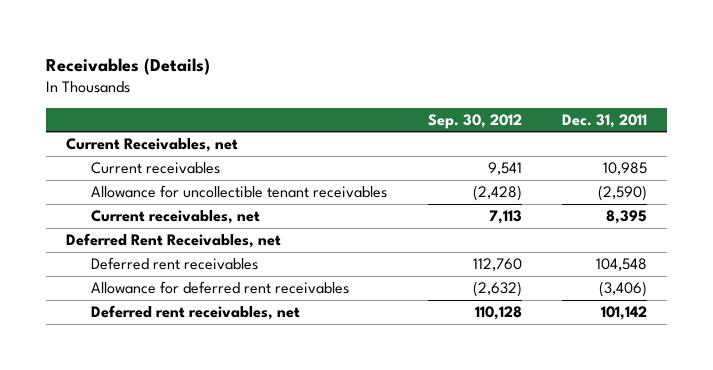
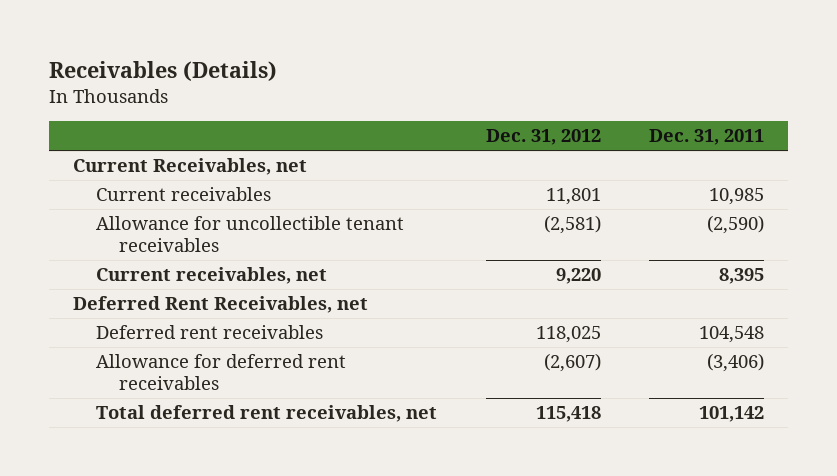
[427,113,522,129] Sep. 30, 2012 -> none
none -> [485,129,601,146] Dec. 31, 2012
[91,305,301,321] Deferred rent receivables, net -> [96,405,438,423] Total deferred rent receivables, net

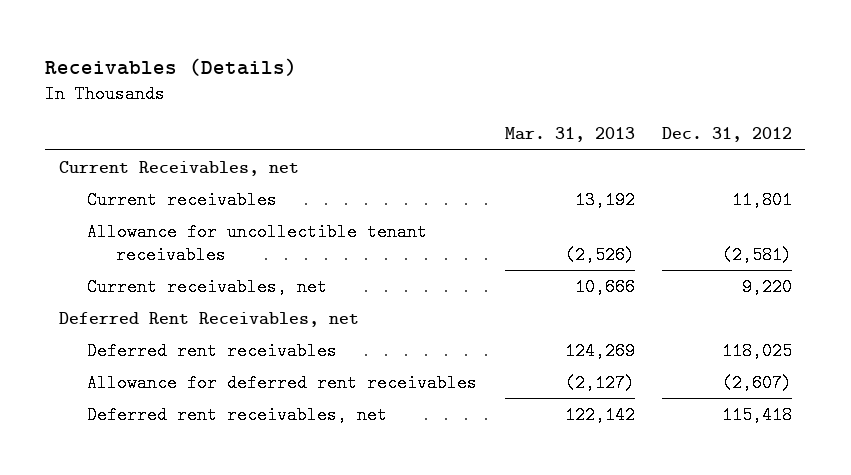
[649,129,765,146] Dec. 31, 2011 -> none
none -> [504,127,635,143] Mar. 31, 2013
[96,405,438,423] Total deferred rent receivables, net -> [87,405,388,424] Deferred rent receivables, net

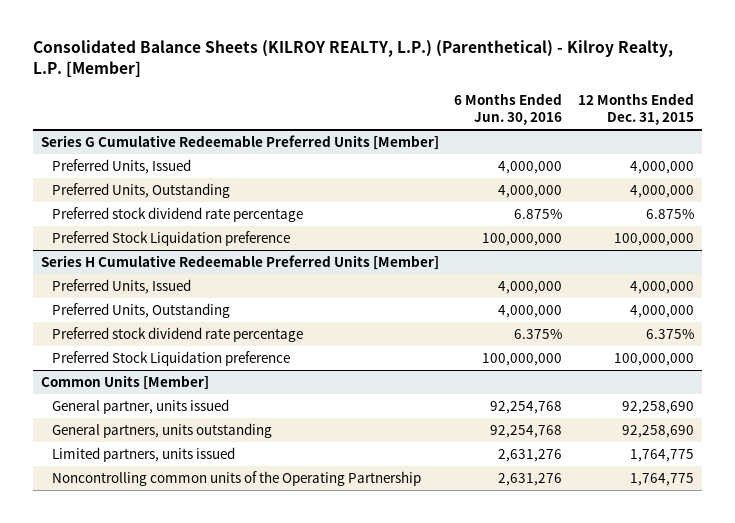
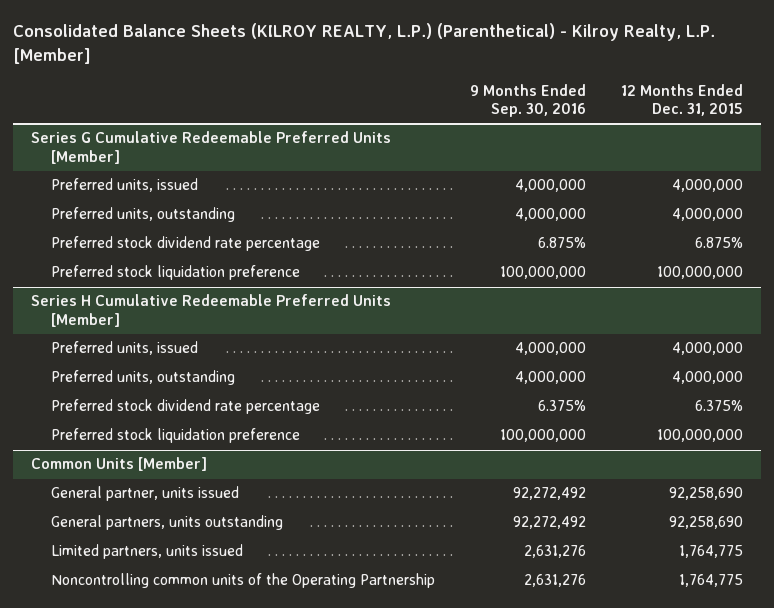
[454,92,563,125] 6 Months Ended Jun. 30, 2016 -> none
none -> [470,83,587,118] 9 Months Ended Sep. 30, 2016
[51,159,191,175] Preferred Units, Issued -> [51,178,199,193] Preferred units, issued
[51,183,230,199] Preferred Units, Outstanding -> [51,207,236,223] Preferred units, outstanding
[51,231,290,247] Preferred Stock Liquidation preference -> [51,265,301,281] Preferred stock liquidation preference
[51,279,191,295] Preferred Units, Issued -> [51,341,199,356] Preferred units, issued
[51,303,230,319] Preferred Units, Outstanding -> [51,370,236,386] Preferred units, outstanding
[51,351,290,367] Preferred Stock Liquidation preference -> [51,428,301,444] Preferred stock liquidation preference

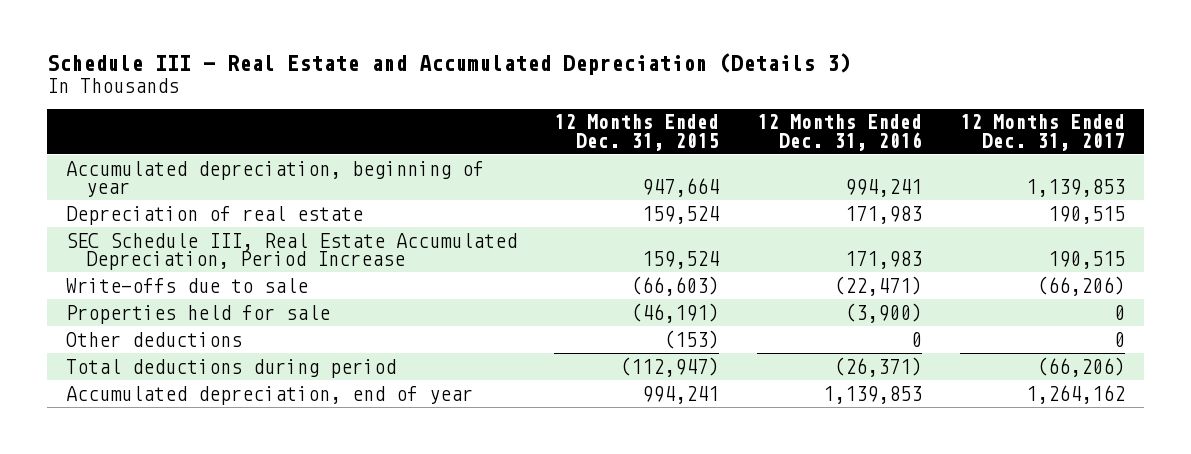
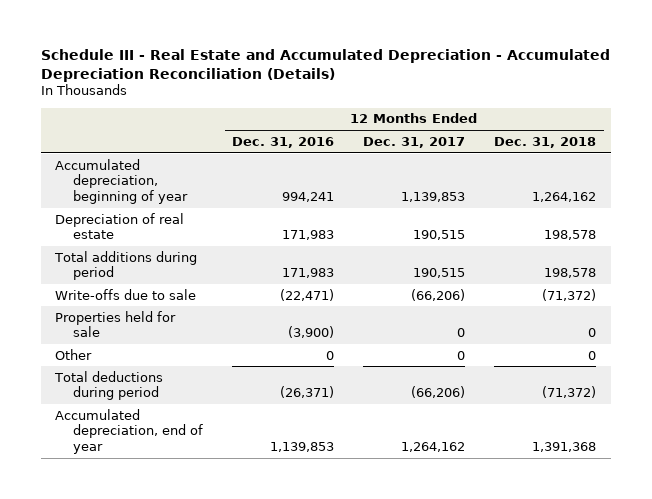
[46,53,851,76] Schedule III - Real Estate and Accumulated Depreciation (Details 3) -> [40,48,610,82] Schedule III - Real Estate and Accumulated Depreciation - Accumulated Depreciation Reconciliation (Details)
[554,114,720,151] 12 Months Ended Dec. 31, 2015 -> none
none -> [494,136,597,148] Dec. 31, 2018
[65,232,517,271] SEC Schedule III, Real Estate Accumulated Depreciation, Period Increase -> [54,250,198,281] Total additions during period
[65,331,242,347] Other deductions -> [55,348,93,360] Other

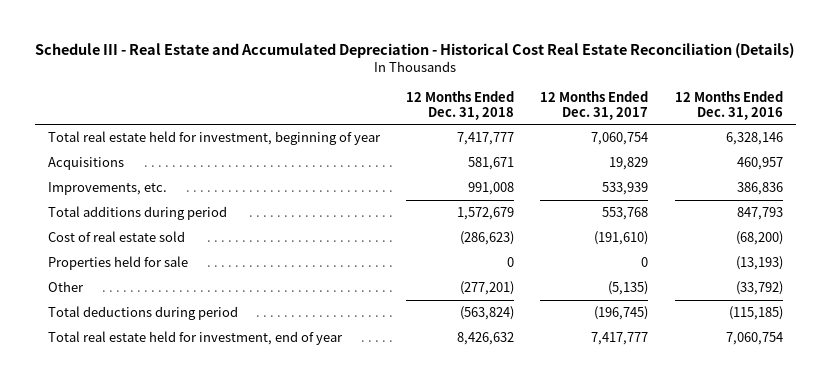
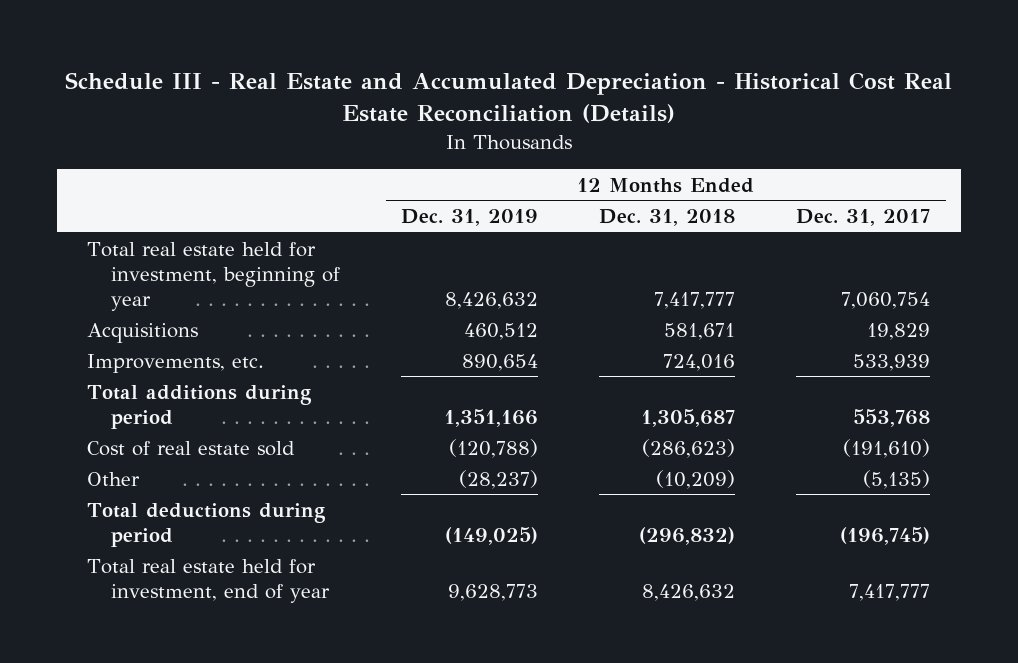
[674,90,783,120] 12 Months Ended Dec. 31, 2016 -> none
none -> [400,209,538,227] Dec. 31, 2019
[468,182,515,196] 991,008 -> [663,353,736,371] 724,016
[457,207,515,221] 1,572,679 -> [641,408,736,427] 1,305,687
[47,256,188,271] Properties held for sale -> none
[460,281,515,296] (277,201) -> [656,469,736,489] (10,209)
[460,306,515,321] (563,824) -> [639,526,736,545] (296,832)

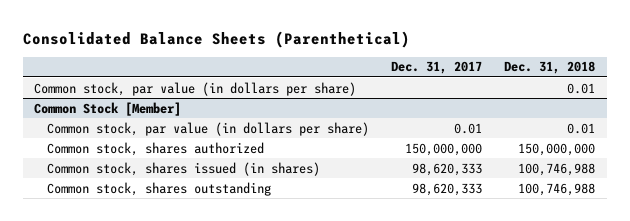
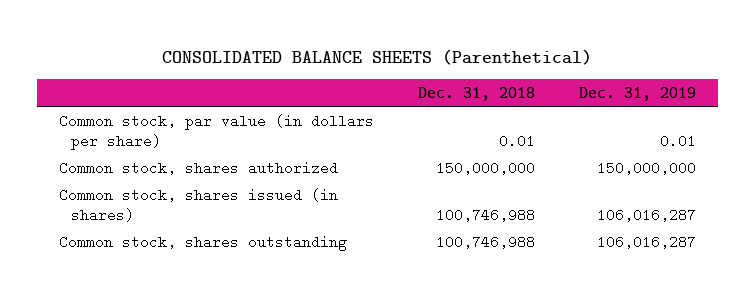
[23,30,411,48] Consolidated Balance Sheets (Parenthetical) -> [162,48,593,65] CONSOLIDATED BALANCE SHEETS (Parenthetical)
[391,61,483,75] Dec. 31, 2017 -> none
none -> [578,86,696,101] Dec. 31, 2019
[34,101,182,116] Common Stock [Member] -> none
[47,121,370,136] Common stock, par value (in dollars per share) -> none

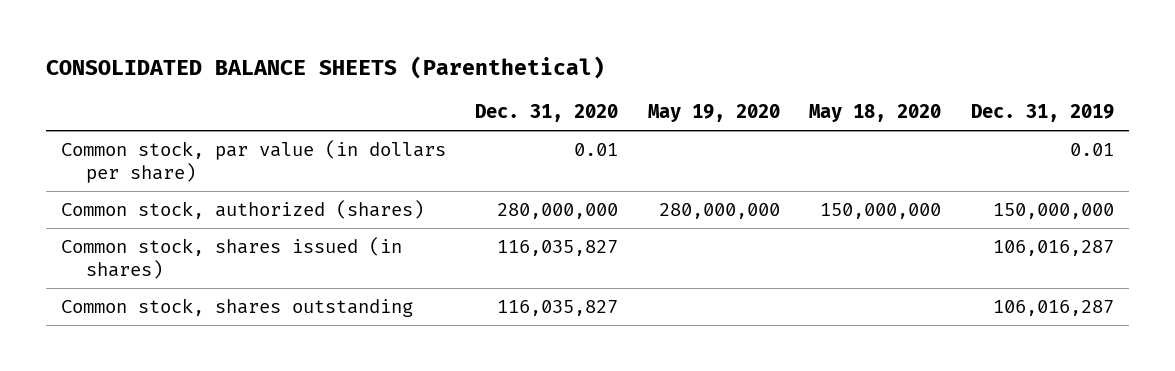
[417,86,535,101] Dec. 31, 2018 -> none
none -> [475,103,619,122] Dec. 31, 2020
none -> [647,103,780,122] May 19, 2020
none -> [809,103,942,122] May 18, 2020
[58,160,338,175] Common stock, shares authorized -> [60,200,424,220] Common stock, authorized (shares)

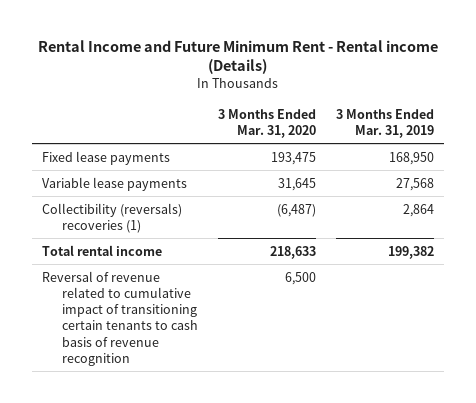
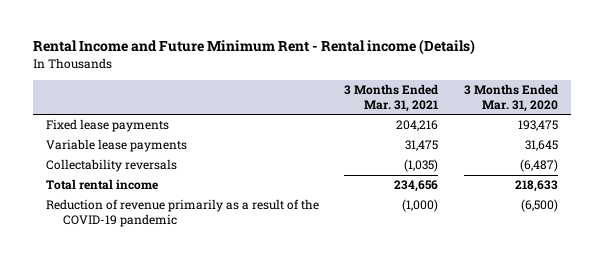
[336,108,435,138] 3 Months Ended Mar. 31, 2019 -> none
none -> [344,84,439,112] 3 Months Ended Mar. 31, 2021
[41,202,182,233] Collectibility (reversals) recoveries (1) -> [45,159,177,173] Collectability reversals
[41,270,198,366] Reversal of revenue related to cumulative impact of transitioning certain tenants to cash basis of revenue recognition -> none
none -> [45,199,319,227] Reduction of revenue primarily as a result of the COVID-19 pandemic

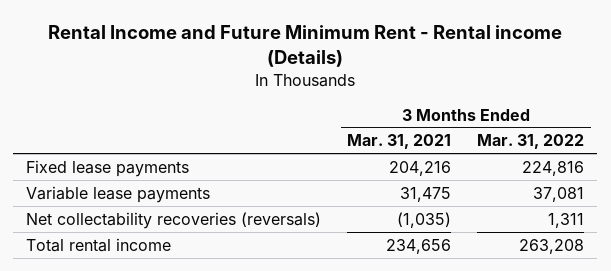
[463,84,558,112] 3 Months Ended Mar. 31, 2020 -> none
none -> [477,134,585,150] Mar. 31, 2022
[45,159,177,173] Collectability reversals -> [26,211,322,229] Net collectability recoveries (reversals)
[45,199,319,227] Reduction of revenue primarily as a result of the COVID-19 pandemic -> none

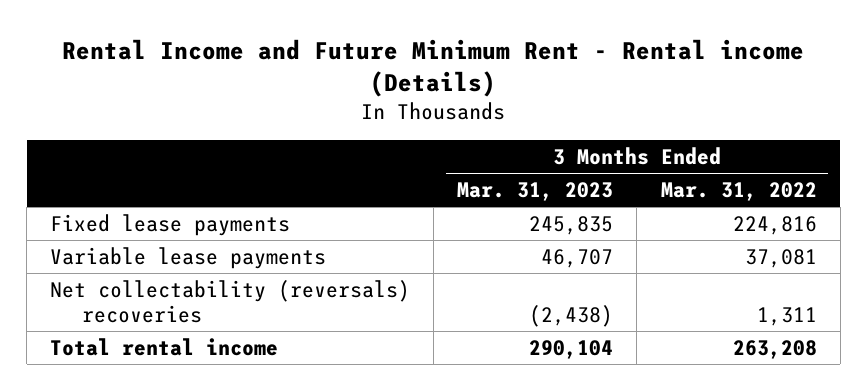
[347,134,452,150] Mar. 31, 2021 -> none
none -> [457,182,614,202] Mar. 31, 2023
[26,211,322,229] Net collectability recoveries (reversals) -> [50,279,411,323] Net collectability (reversals) recoveries

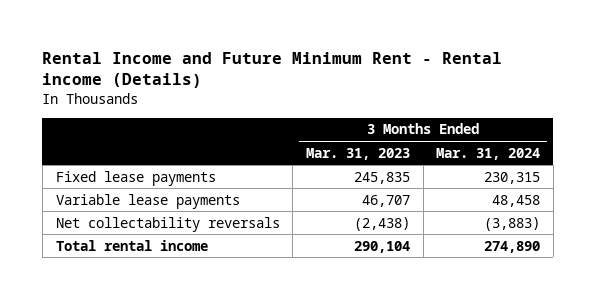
[660,182,817,202] Mar. 31, 2022 -> none
none -> [436,147,541,160] Mar. 31, 2024
[50,279,411,323] Net collectability (reversals) recoveries -> [55,216,280,232] Net collectability reversals

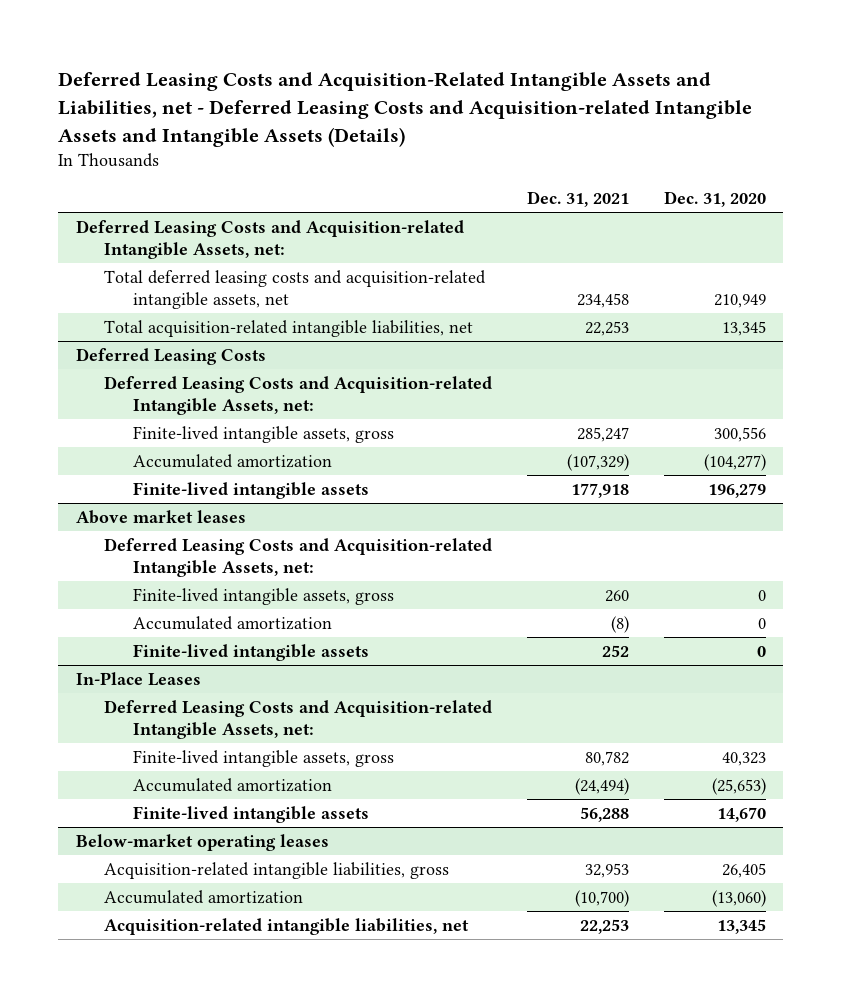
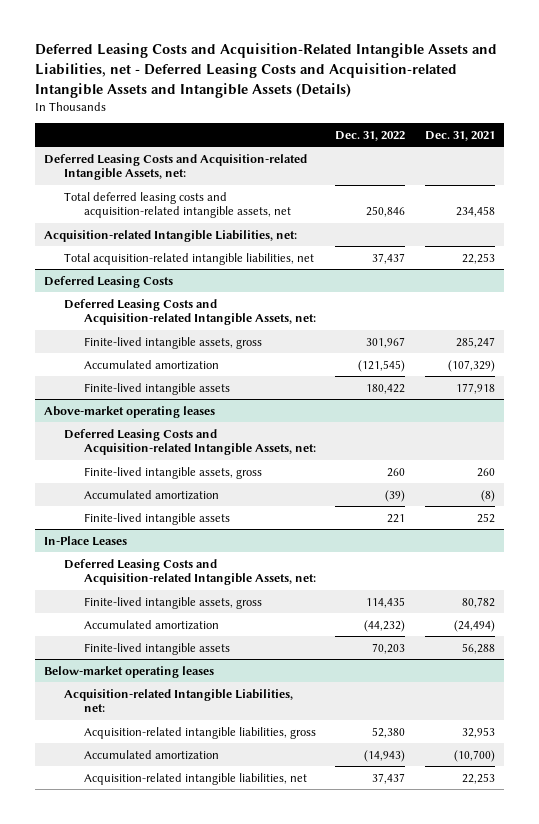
[663,191,766,208] Dec. 31, 2020 -> none
none -> [335,130,406,141] Dec. 31, 2022
none -> [44,229,298,242] Acquisition-related Intangible Liabilities, net:
[75,509,246,524] Above market leases -> [44,405,216,418] Above-market operating leases
none -> [64,688,294,713] Acquisition-related Intangible Liabilities, net:

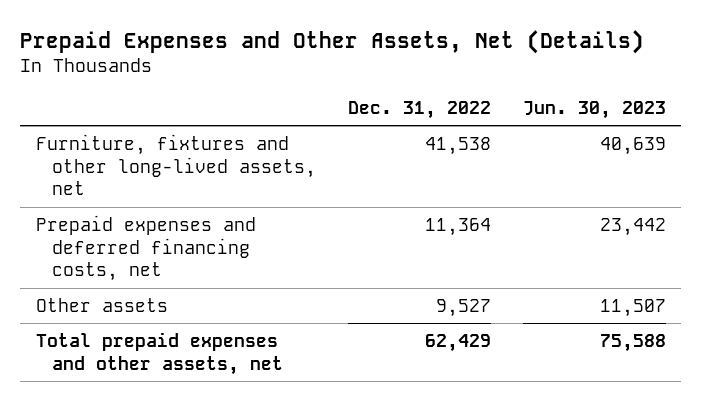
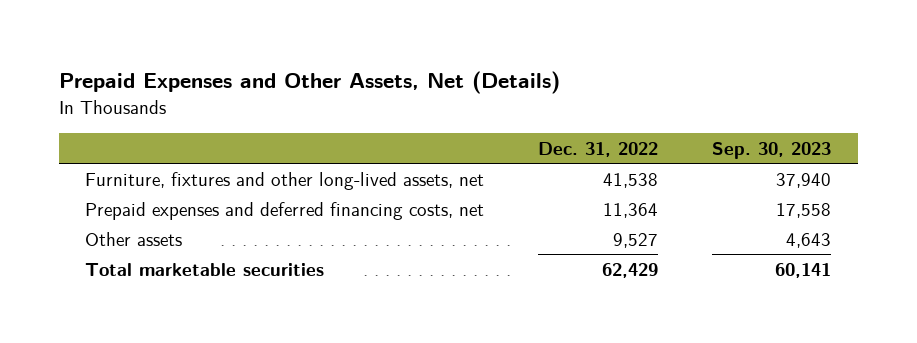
[522,101,666,120] Jun. 30, 2023 -> none
none -> [712,141,832,159] Sep. 30, 2023
[35,331,284,375] Total prepaid expenses and other assets, net -> [85,262,325,276] Total marketable securities

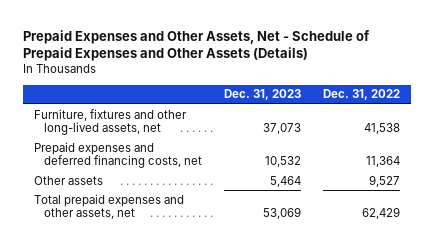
[58,71,560,95] Prepaid Expenses and Other Assets, Net (Details) -> [23,29,371,62] Prepaid Expenses and Other Assets, Net - Schedule of Prepaid Expenses and Other Assets (Details)
[712,141,832,159] Sep. 30, 2023 -> none
none -> [223,89,301,101] Dec. 31, 2023
[85,262,325,276] Total marketable securities -> [34,193,185,220] Total prepaid expenses and other assets, net

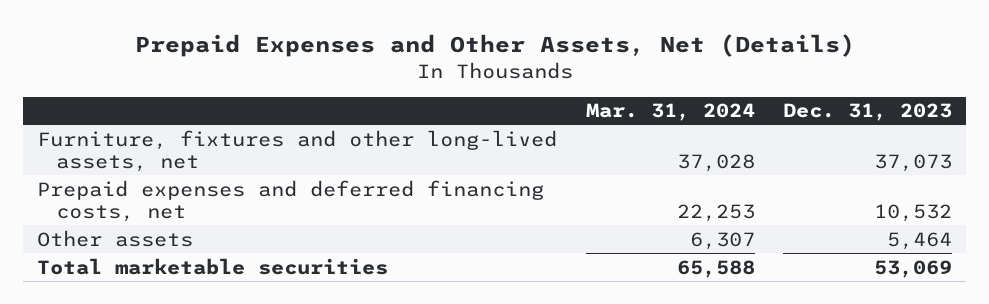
[23,29,371,62] Prepaid Expenses and Other Assets, Net - Schedule of Prepaid Expenses and Other Assets (Details) -> [134,34,855,58] Prepaid Expenses and Other Assets, Net (Details)
[322,89,400,101] Dec. 31, 2022 -> none
none -> [585,103,755,122] Mar. 31, 2024
[34,193,185,220] Total prepaid expenses and other assets, net -> [37,257,389,275] Total marketable securities

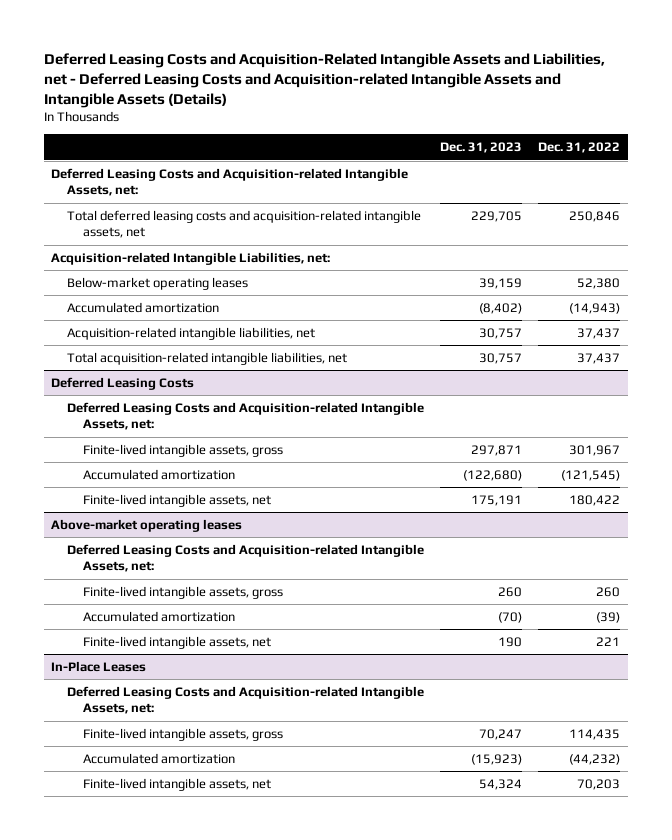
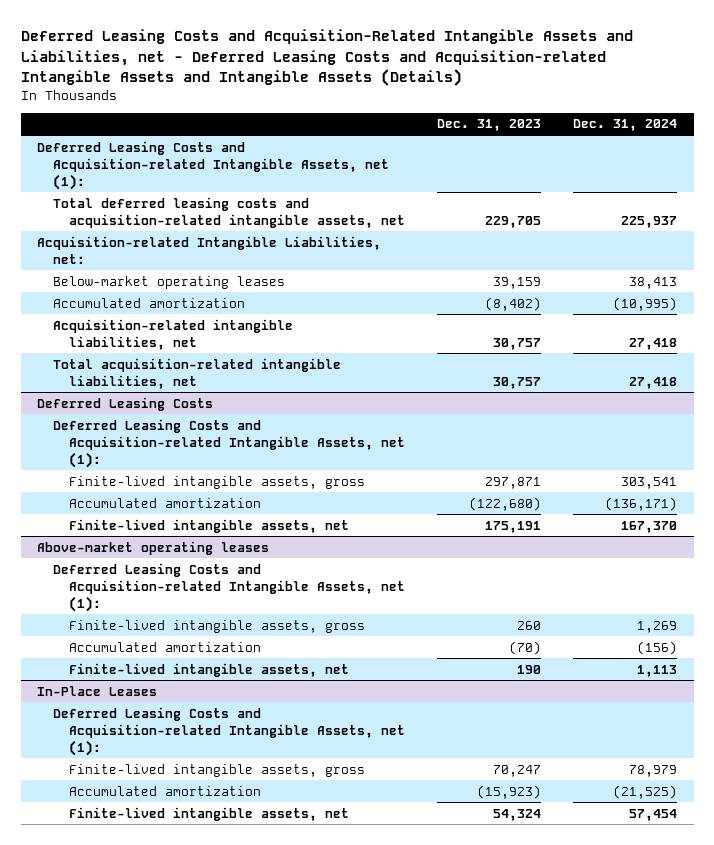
[538,142,621,154] Dec. 31, 2022 -> none
none -> [573,119,678,132] Dec. 31, 2024
[51,167,409,197] Deferred Leasing Costs and Acquisition-related Intangible Assets, net: -> [36,140,389,190] Deferred Leasing Costs and Acquisition-related Intangible Assets, net (1):
[67,401,425,431] Deferred Leasing Costs and Acquisition-related Intangible Assets, net: -> [52,418,405,468] Deferred Leasing Costs and Acquisition-related Intangible Assets, net (1):
[67,543,425,573] Deferred Leasing Costs and Acquisition-related Intangible Assets, net: -> [52,562,405,612] Deferred Leasing Costs and Acquisition-related Intangible Assets, net (1):
[67,685,425,715] Deferred Leasing Costs and Acquisition-related Intangible Assets, net: -> [52,706,405,756] Deferred Leasing Costs and Acquisition-related Intangible Assets, net (1):

